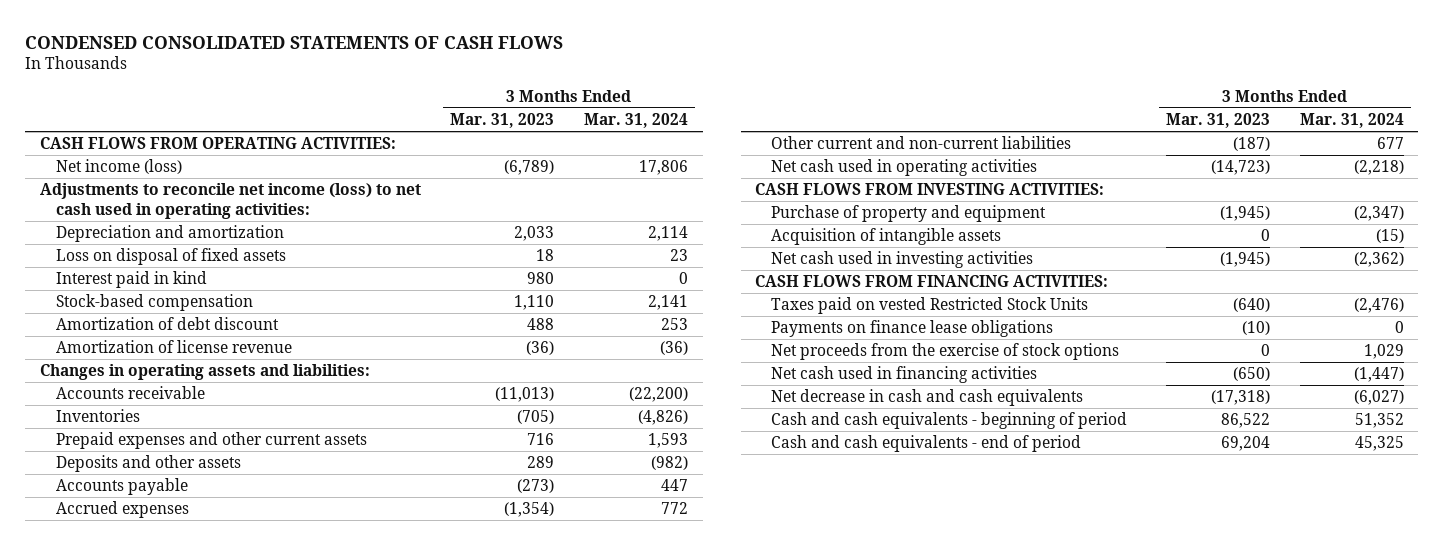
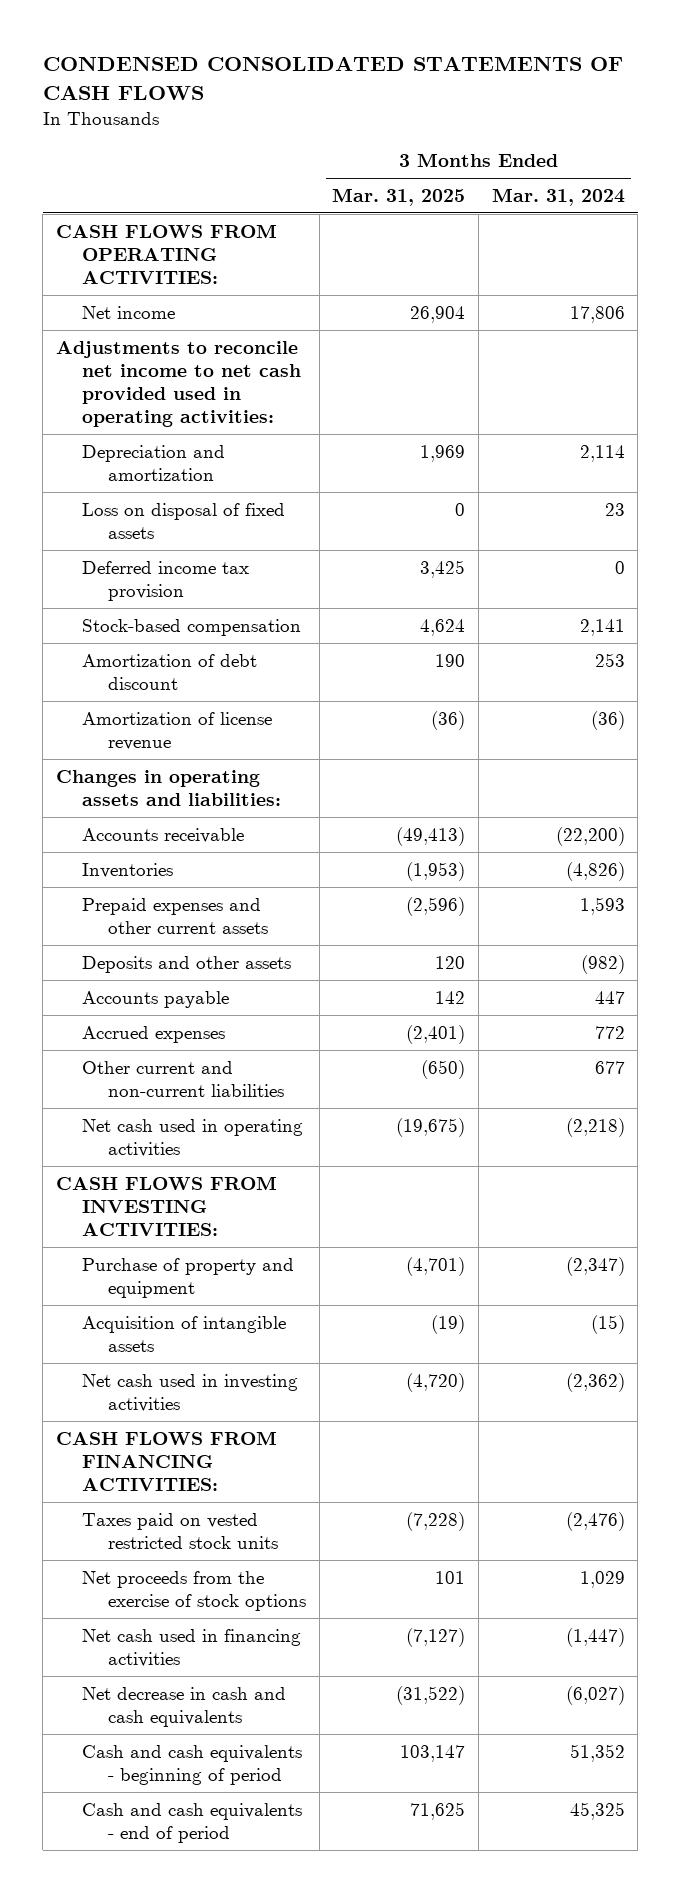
[450,112,555,128] Mar. 31, 2023 -> none
none -> [332,187,466,206] Mar. 31, 2025
[55,159,182,175] Net income (loss) -> [82,305,176,319] Net income
[39,183,421,219] Adjustments to reconcile net income (loss) to net cash used in operating activities: -> [55,340,302,428] Adjustments to reconcile net income to net cash provided used in operating activities:
[55,271,207,289] Interest paid in kind -> none
none -> [82,560,250,601] Deferred income tax provision
[771,320,1054,338] Payments on finance lease obligations -> none
[771,297,1089,315] Taxes paid on vested Restricted Stock Units -> [82,1512,279,1549] Taxes paid on vested restricted stock units

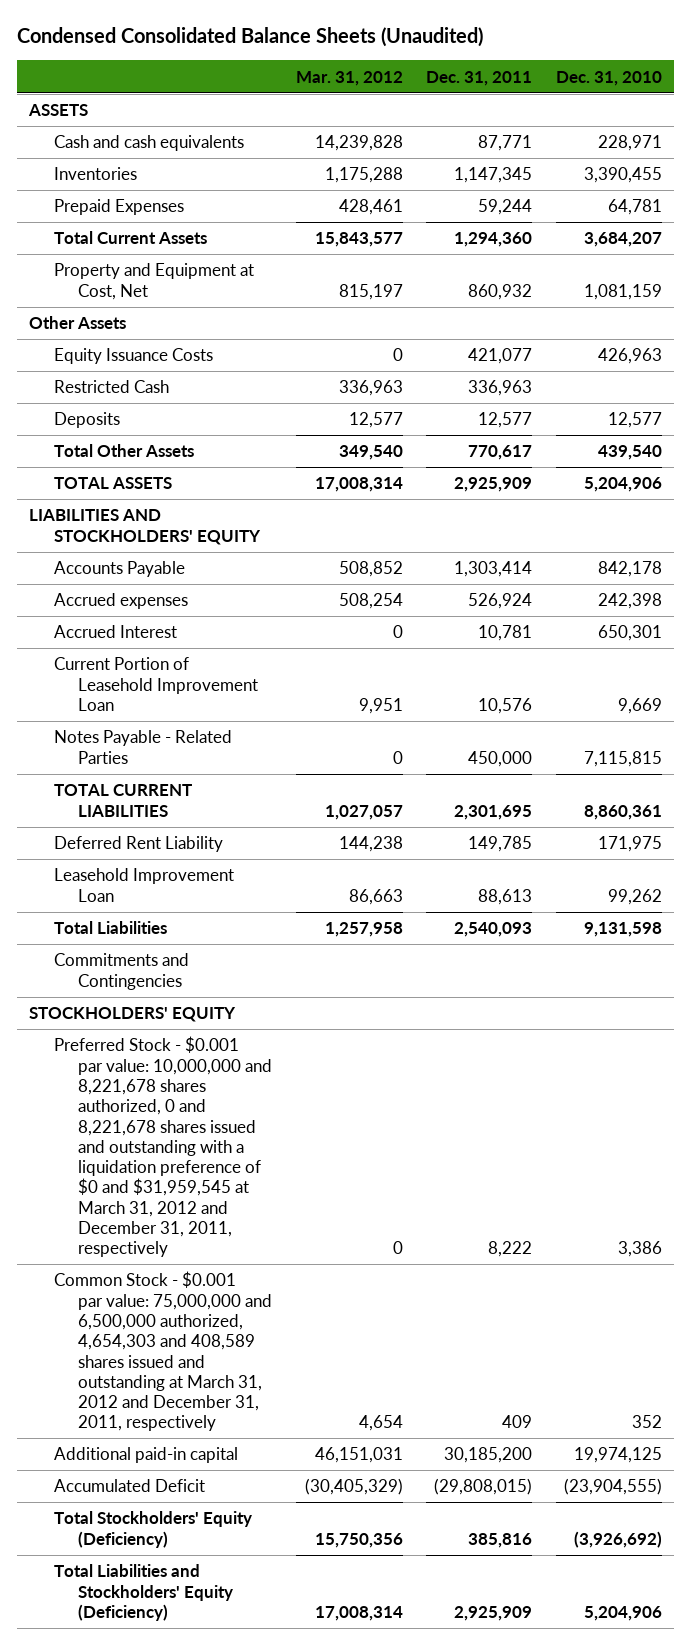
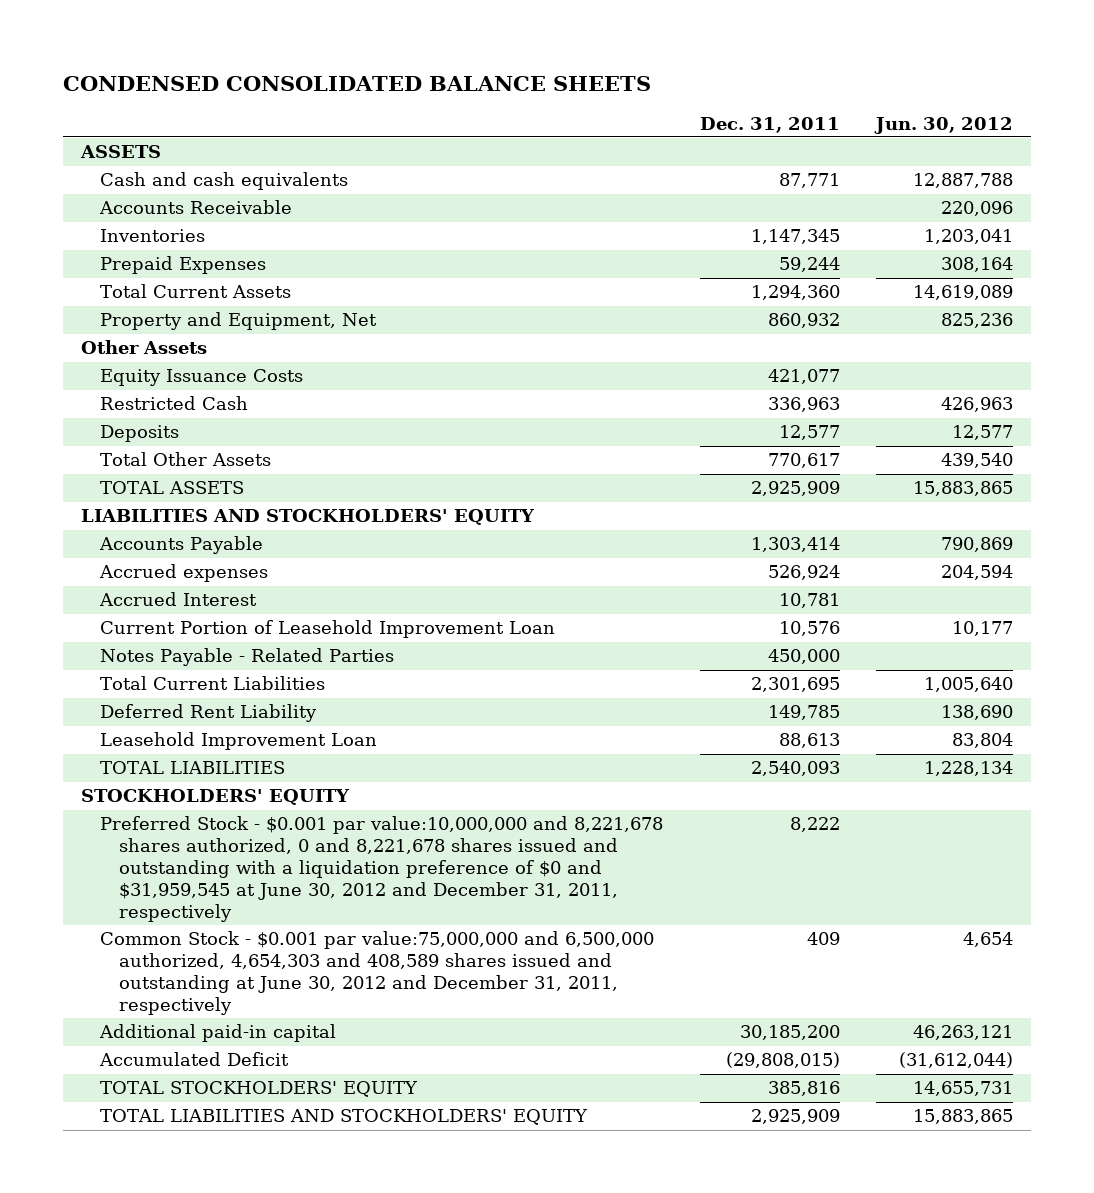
[17,27,484,48] Condensed Consolidated Balance Sheets (Unaudited) -> [63,76,652,92] CONDENSED CONSOLIDATED BALANCE SHEETS
[295,70,403,86] Mar. 31, 2012 -> none
[556,70,663,86] Dec. 31, 2010 -> none
none -> [874,116,1014,134] Jun. 30, 2012
none -> [99,200,293,215] Accounts Receivable
[53,263,254,300] Property and Equipment at Cost, Net -> [100,312,378,331] Property and Equipment, Net
[53,784,192,817] TOTAL CURRENT LIABILITIES -> [100,676,326,691] Total Current Liabilities
[53,953,189,990] Commitments and Contingencies -> none
[53,921,167,935] Total Liabilities -> [100,761,286,775] TOTAL LIABILITIES
[53,1036,273,1258] Preferred Stock - $0.001 par value: 10,000,000 and 8,221,678 shares authorized, 0 and 8,221,678 shares issued and outstanding with a liquidation preference of $0 and $31,959,545 at March 31, 2012 and December 31, 2011, respectively -> [100,816,664,922] Preferred Stock - $0.001 par value:10,000,000 and 8,221,678 shares authorized, 0 and 8,221,678 shares issued and outstanding with a liquidation preference of $0 and $31,959,545 at June 30, 2012 and December 31, 2011, respectively
[53,1271,273,1432] Common Stock - $0.001 par value: 75,000,000 and 6,500,000 authorized, 4,654,303 and 408,589 shares issued and outstanding at March 31, 2012 and December 31, 2011, respectively -> [100,931,655,1016] Common Stock - $0.001 par value:75,000,000 and 6,500,000 authorized, 4,654,303 and 408,589 shares issued and outstanding at June 30, 2012 and December 31, 2011, respectively
[53,1511,252,1548] Total Stockholders' Equity (Deficiency) -> [100,1081,419,1098] TOTAL STOCKHOLDERS' EQUITY
[53,1564,234,1621] Total Liabilities and Stockholders' Equity (Deficiency) -> [100,1109,589,1126] TOTAL LIABILITIES AND STOCKHOLDERS' EQUITY

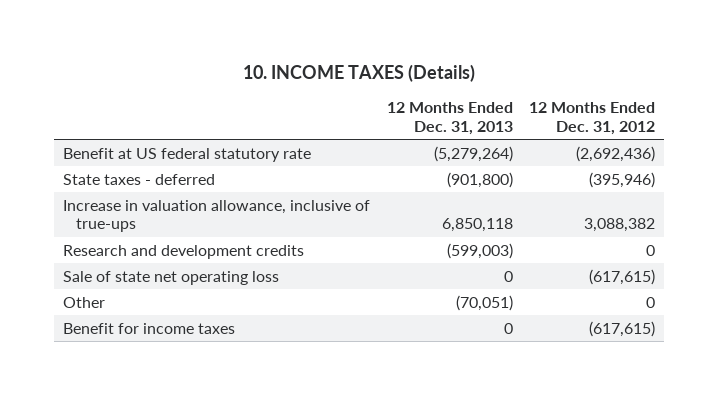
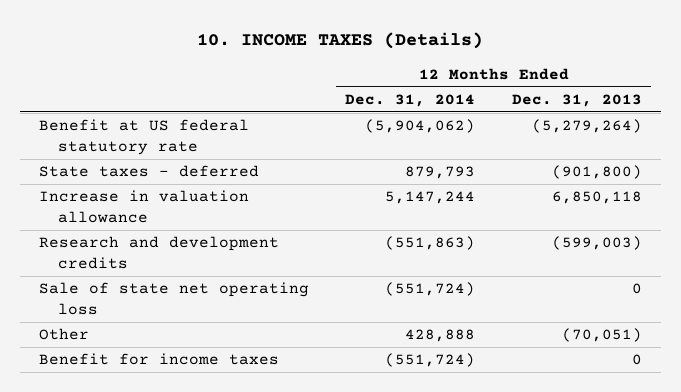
[529,102,656,135] 12 Months Ended Dec. 31, 2012 -> none
none -> [345,94,476,108] Dec. 31, 2014
[62,199,370,233] Increase in valuation allowance, inclusive of true-ups -> [38,190,249,223] Increase in valuation allowance

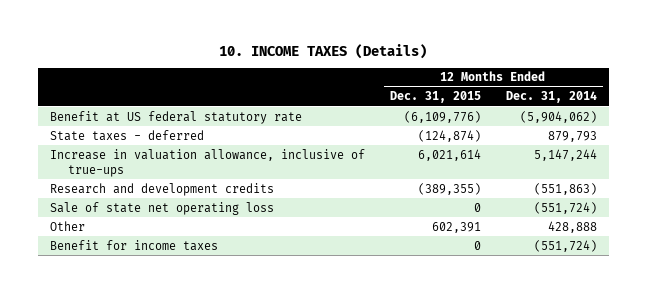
[512,94,643,108] Dec. 31, 2013 -> none
none -> [389,91,481,104] Dec. 31, 2015
[38,190,249,223] Increase in valuation allowance -> [50,148,366,177] Increase in valuation allowance, inclusive of true-ups

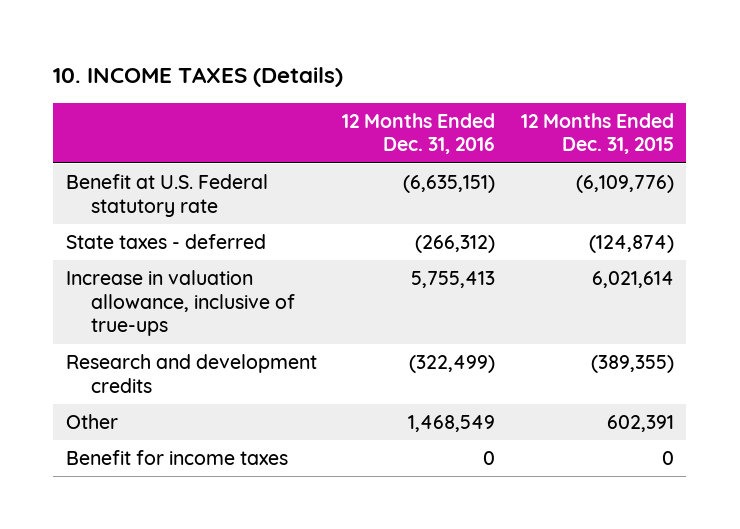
[505,91,597,104] Dec. 31, 2014 -> none
none -> [342,112,496,155] 12 Months Ended Dec. 31, 2016
[50,110,303,124] Benefit at US federal statutory rate -> [65,174,268,217] Benefit at U.S. Federal statutory rate
[50,201,275,215] Sale of state net operating loss -> none

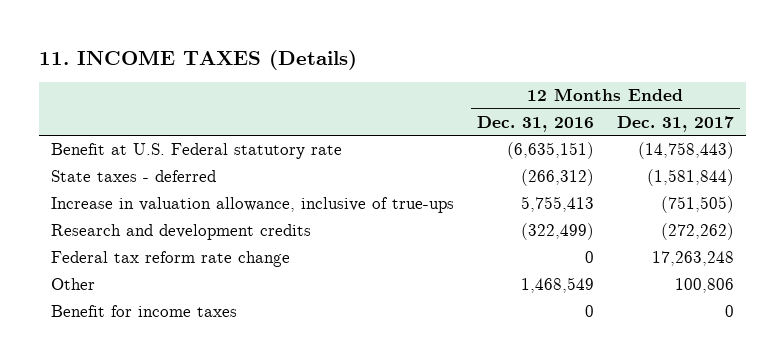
[53,67,344,88] 10. INCOME TAXES (Details) -> [38,50,357,71] 11. INCOME TAXES (Details)
[520,112,674,155] 12 Months Ended Dec. 31, 2015 -> none
none -> [616,115,734,132] Dec. 31, 2017
none -> [50,251,290,268] Federal tax reform rate change

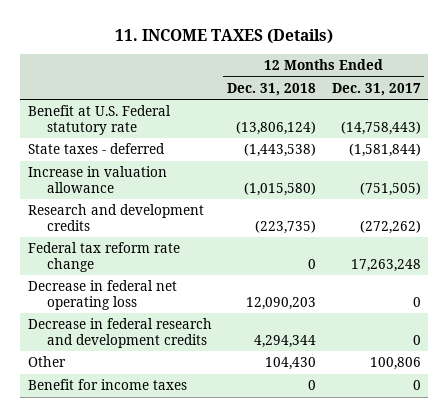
[476,115,594,132] Dec. 31, 2016 -> none
none -> [227,82,317,96] Dec. 31, 2018
[50,197,454,214] Increase in valuation allowance, inclusive of true-ups -> [27,166,167,193] Increase in valuation allowance
none -> [27,280,177,310] Decrease in federal net operating loss
none -> [27,318,212,348] Decrease in federal research and development credits

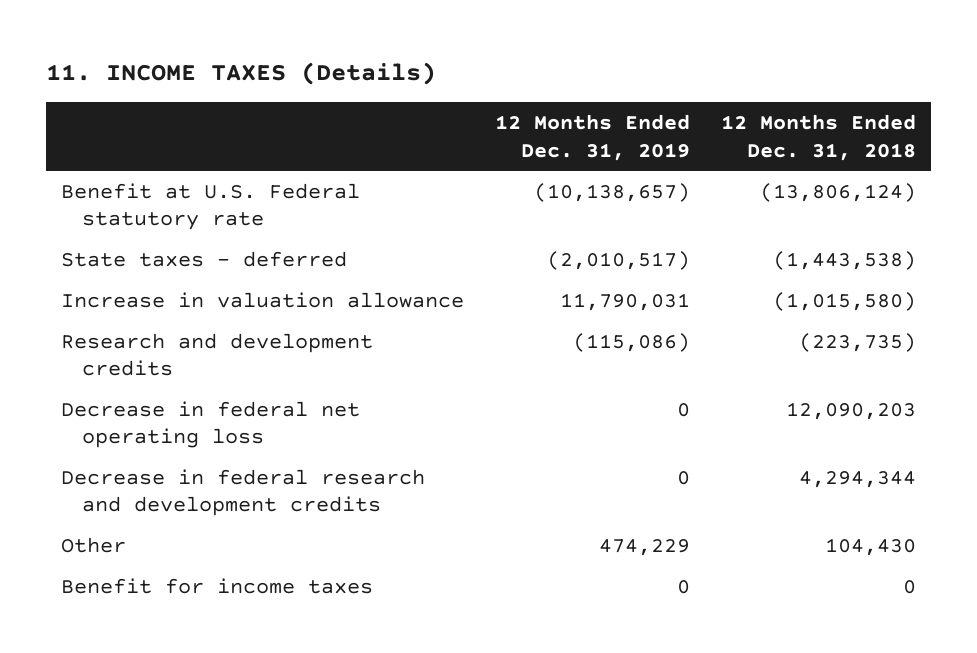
[331,82,421,96] Dec. 31, 2017 -> none
none -> [494,114,690,161] 12 Months Ended Dec. 31, 2019
[27,242,180,272] Federal tax reform rate change -> none

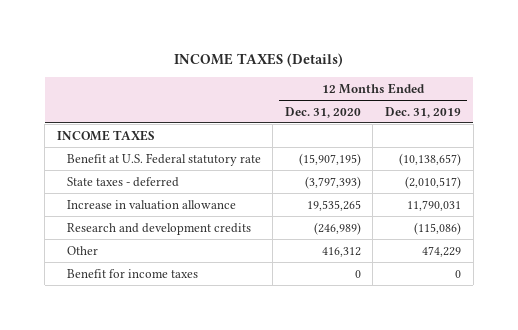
[45,62,436,86] 11. INCOME TAXES (Details) -> [173,53,343,68] INCOME TAXES (Details)
[720,114,916,161] 12 Months Ended Dec. 31, 2018 -> none
none -> [284,106,361,118] Dec. 31, 2020
none -> [56,129,155,141] INCOME TAXES
[61,400,361,449] Decrease in federal net operating loss -> none
[61,468,426,517] Decrease in federal research and development credits -> none

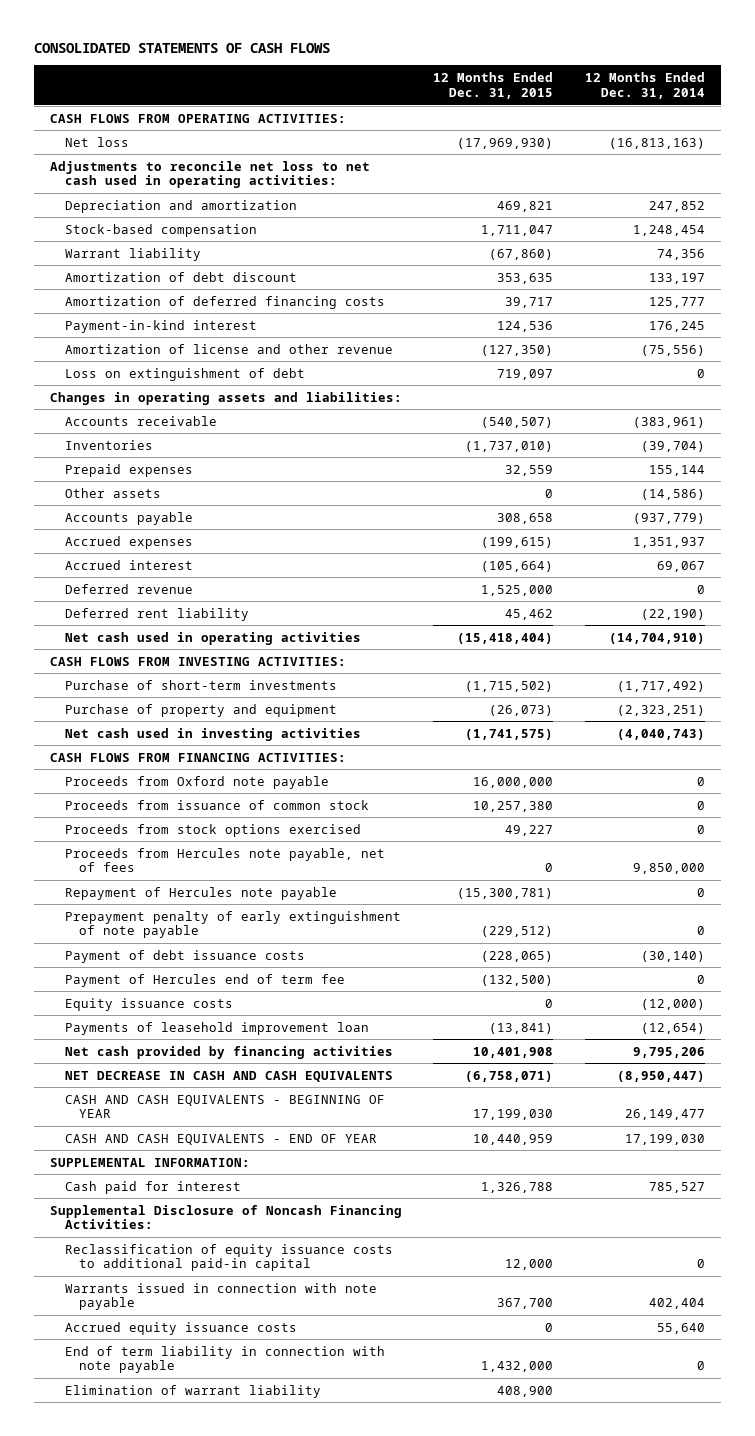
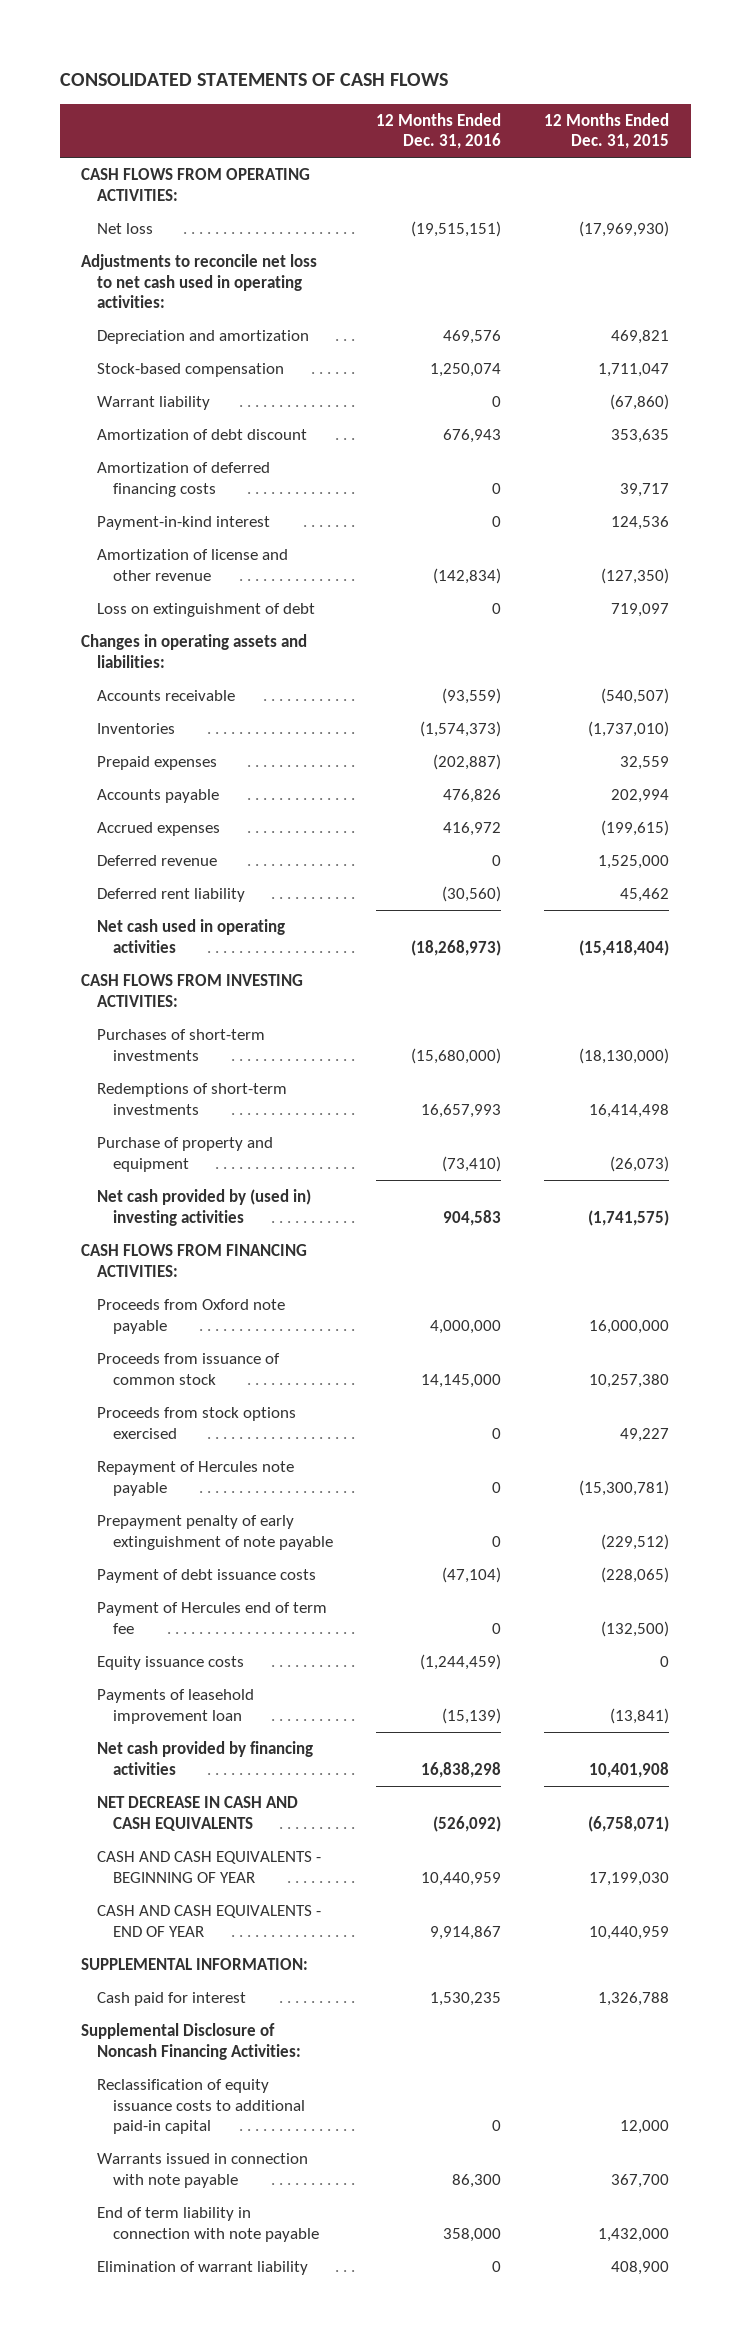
[584,71,705,99] 12 Months Ended Dec. 31, 2014 -> none
none -> [376,112,502,150] 12 Months Ended Dec. 31, 2016
[64,487,161,498] Other assets -> none
[497,512,554,524] 308,658 -> [611,789,670,804] 202,994
[64,559,193,570] Accrued interest -> none
[64,679,337,690] Purchase of short-term investments -> [97,1029,266,1061] Purchases of short-term investments
[465,680,554,692] (1,715,502) -> [579,1047,670,1064] (18,130,000)
none -> [97,1083,288,1115] Redemptions of short-term investments
[64,727,361,741] Net cash used in investing activities -> [97,1189,312,1226] Net cash provided by (used in) investing activities
[64,847,385,873] Proceeds from Hercules note payable, net of fees -> none
[64,1321,297,1335] Accrued equity issuance costs -> none

